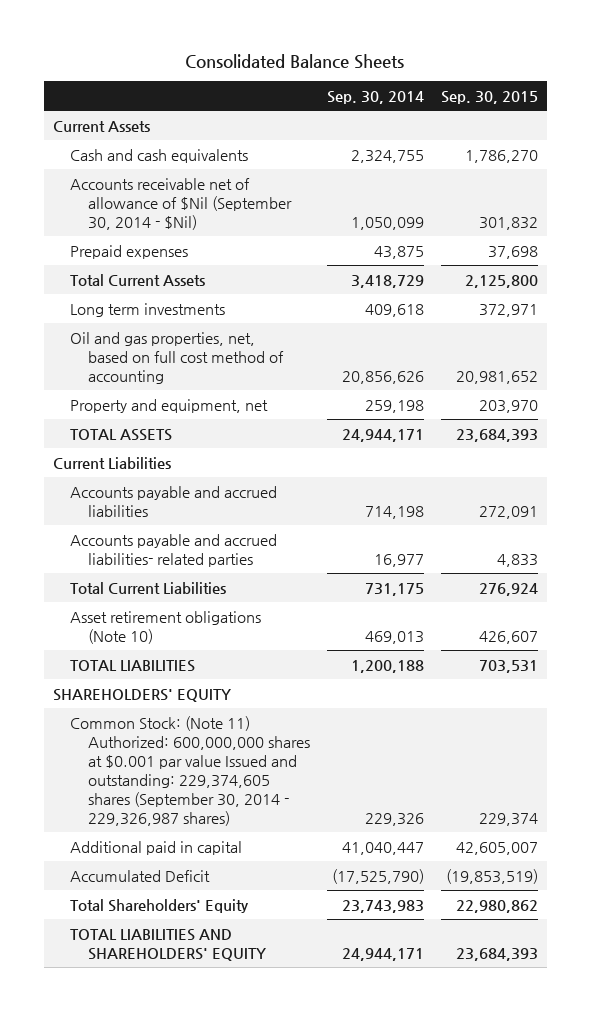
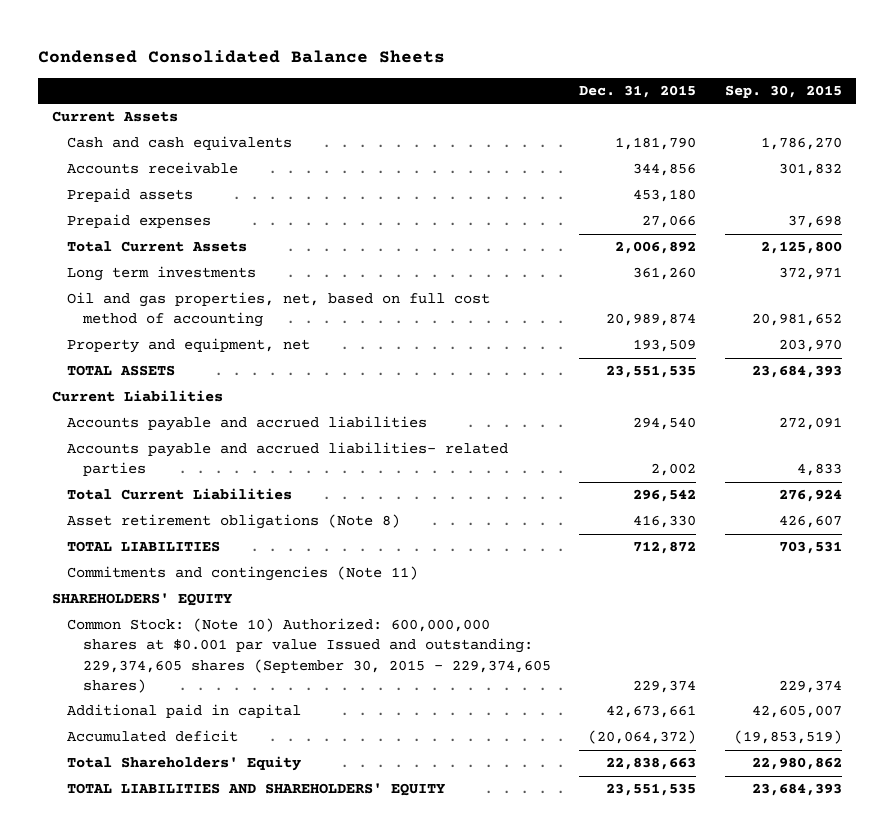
[185,53,405,69] Consolidated Balance Sheets -> [37,49,445,63] Condensed Consolidated Balance Sheets
[326,90,424,104] Sep. 30, 2014 -> none
none -> [579,84,697,98] Dec. 31, 2015
[70,177,292,230] Accounts receivable net of allowance of $Nil (September 30, 2014 - $Nil) -> [67,162,239,175] Accounts receivable
none -> [67,188,194,203] Prepaid assets
[70,610,262,644] Asset retirement obligations (Note 10) -> [67,514,401,530] Asset retirement obligations (Note 8)
none -> [67,566,419,582] Commitments and contingencies (Note 11)
[70,715,310,826] Common Stock: (Note 11) Authorized: 600,000,000 shares at $0.001 par value Issued and outstanding: 229,374,605 shares (September 30, 2014 - 229,326,987 shares) -> [67,618,551,693] Common Stock: (Note 10) Authorized: 600,000,000 shares at $0.001 par value Issued and outstanding: 229,374,605 shares (September 30, 2015 - 229,374,605 shares)
[70,869,211,882] Accumulated Deficit -> [67,730,239,743] Accumulated deficit

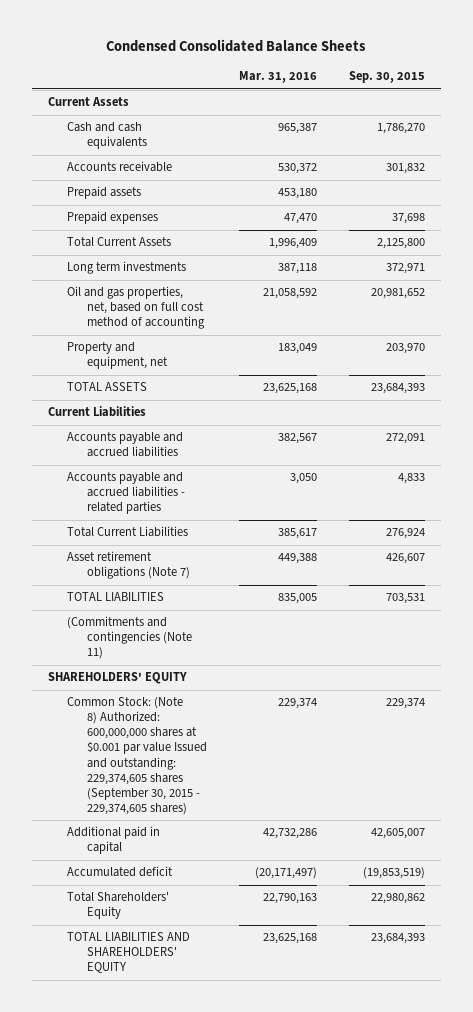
[579,84,697,98] Dec. 31, 2015 -> none
none -> [238,71,317,84] Mar. 31, 2016
[67,442,509,477] Accounts payable and accrued liabilities- related parties -> [67,472,185,515] Accounts payable and accrued liabilities - related parties
[67,514,401,530] Asset retirement obligations (Note 8) -> [67,551,190,580] Asset retirement obligations (Note 7)
[67,566,419,582] Commitments and contingencies (Note 11) -> [67,616,192,660] (Commitments and contingencies (Note 11)
[67,618,551,693] Common Stock: (Note 10) Authorized: 600,000,000 shares at $0.001 par value Issued and outstanding: 229,374,605 shares (September 30, 2015 - 229,374,605 shares) -> [67,697,207,815] Common Stock: (Note 8) Authorized: 600,000,000 shares at $0.001 par value Issued and outstanding: 229,374,605 shares (September 30, 2015 - 229,374,605 shares)

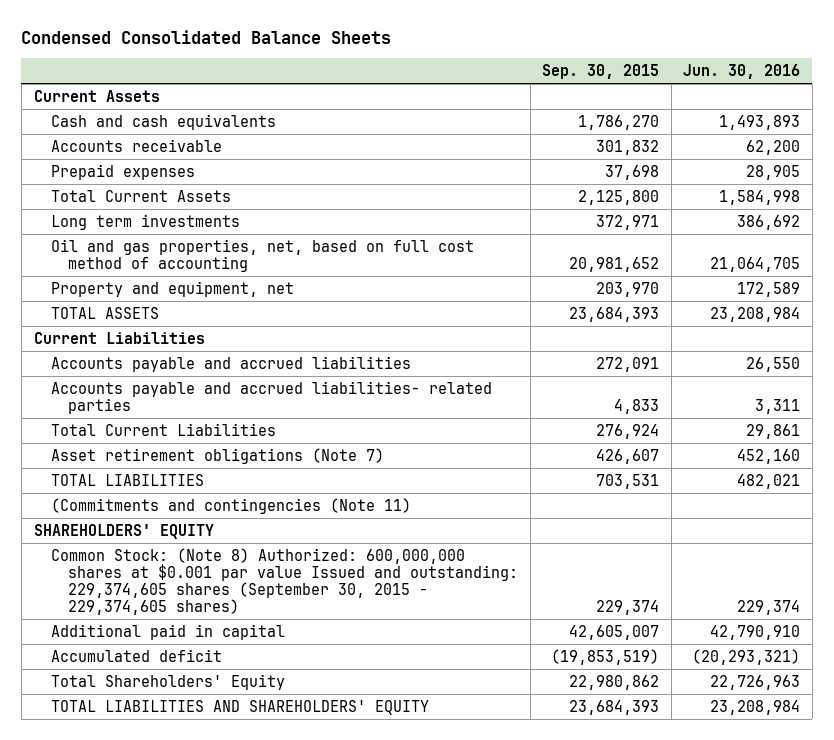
[238,71,317,84] Mar. 31, 2016 -> none
none -> [683,63,801,79] Jun. 30, 2016
[67,186,142,200] Prepaid assets -> none
[67,472,185,515] Accounts payable and accrued liabilities - related parties -> [50,380,492,414] Accounts payable and accrued liabilities- related parties

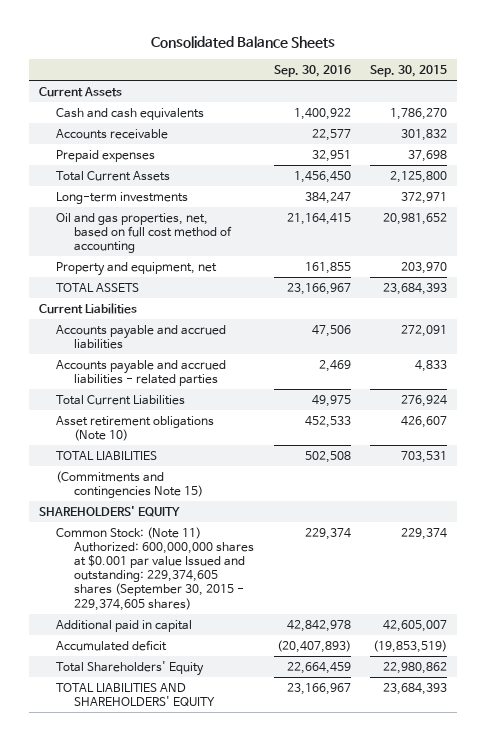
[21,29,392,44] Condensed Consolidated Balance Sheets -> [151,36,336,49] Consolidated Balance Sheets
[683,63,801,79] Jun. 30, 2016 -> none
none -> [273,64,351,77] Sep. 30, 2016
[50,213,240,230] Long term investments -> [56,191,189,204] Long-term investments
[50,380,492,414] Accounts payable and accrued liabilities- related parties -> [56,359,227,386] Accounts payable and accrued liabilities - related parties
[50,447,384,464] Asset retirement obligations (Note 7) -> [56,415,215,441] Asset retirement obligations (Note 10)
[50,497,411,514] (Commitments and contingencies (Note 11) -> [56,470,203,498] (Commitments and contingencies Note 15)
[50,547,519,616] Common Stock: (Note 8) Authorized: 600,000,000 shares at $0.001 par value Issued and outstanding: 229,374,605 shares (September 30, 2015 - 229,374,605 shares) -> [56,526,254,611] Common Stock: (Note 11) Authorized: 600,000,000 shares at $0.001 par value Issued and outstanding: 229,374,605 shares (September 30, 2015 - 229,374,605 shares)

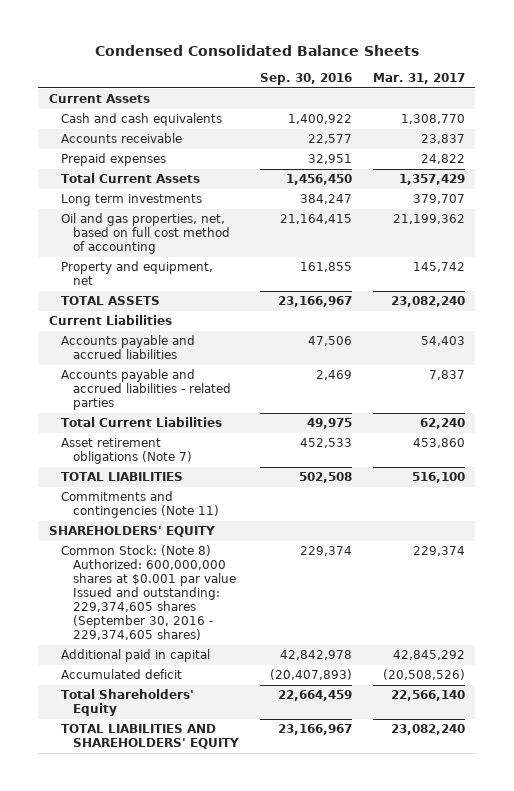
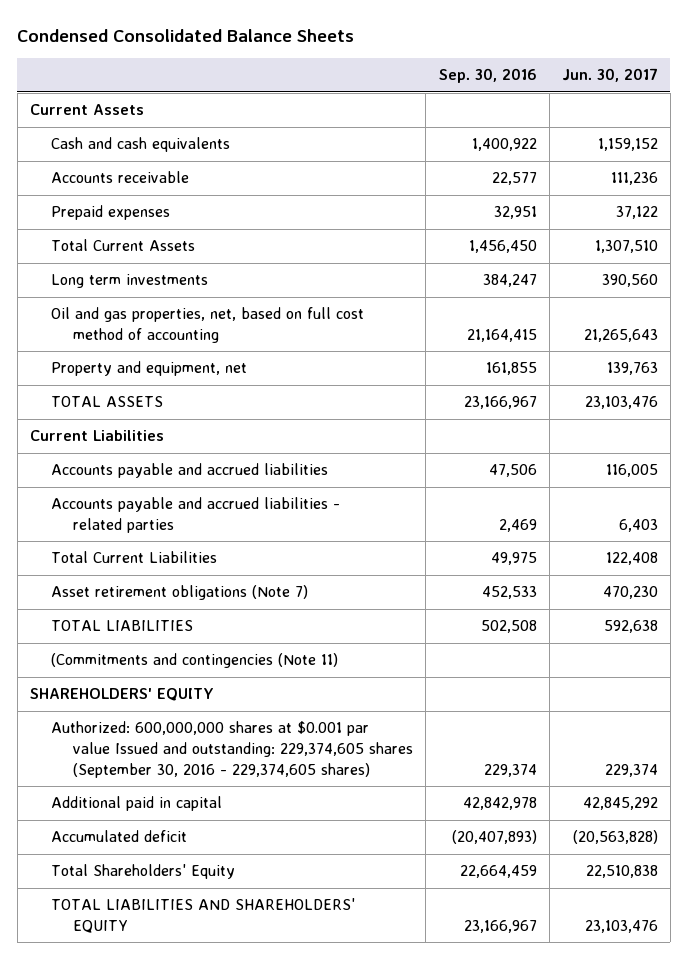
[372,73,465,85] Mar. 31, 2017 -> none
none -> [561,68,658,83] Jun. 30, 2017
[60,491,219,519] Commitments and contingencies (Note 11) -> [51,653,339,669] (Commitments and contingencies (Note 11)
[60,545,236,641] Common Stock: (Note 8) Authorized: 600,000,000 shares at $0.001 par value Issued and outstanding: 229,374,605 shares (September 30, 2016 - 229,374,605 shares) -> [51,721,414,778] Authorized: 600,000,000 shares at $0.001 par value Issued and outstanding: 229,374,605 shares (September 30, 2016 - 229,374,605 shares)

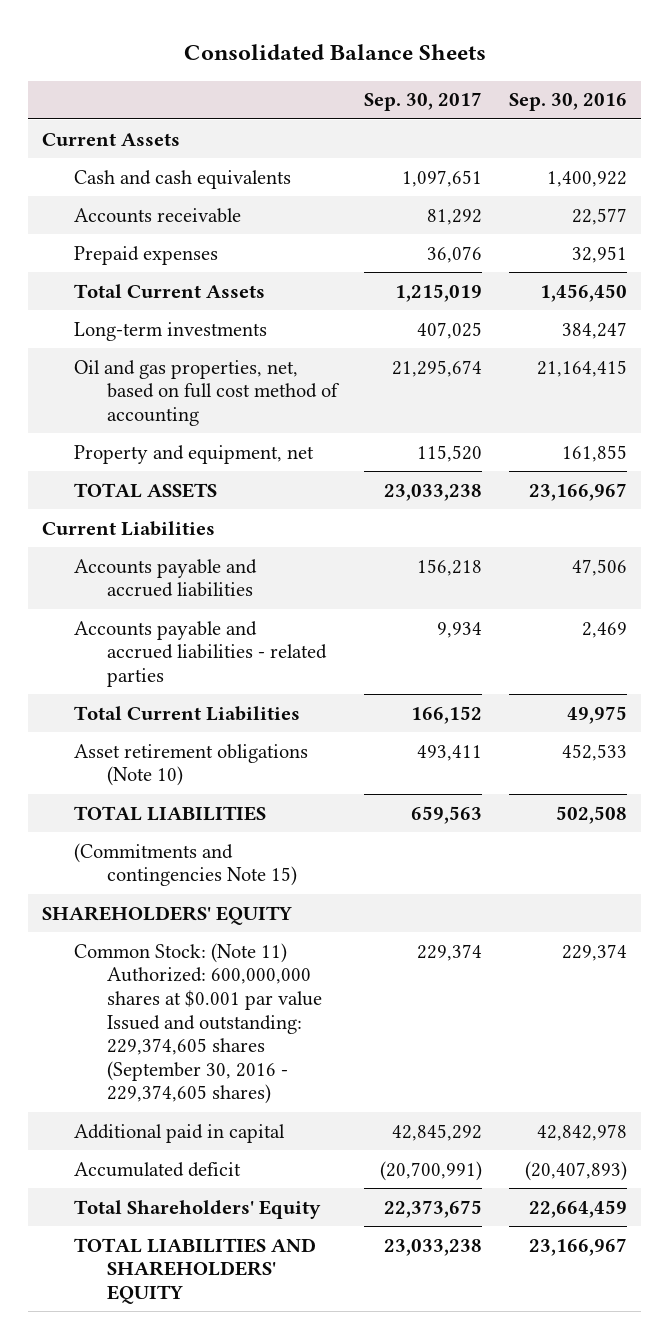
[17,29,355,43] Condensed Consolidated Balance Sheets -> [183,44,486,61] Consolidated Balance Sheets
[561,68,658,83] Jun. 30, 2017 -> none
none -> [364,92,483,112] Sep. 30, 2017
[51,274,209,289] Long term investments -> [74,321,268,341] Long-term investments
[51,585,309,601] Asset retirement obligations (Note 7) -> [74,743,309,787] Asset retirement obligations (Note 10)
[51,653,339,669] (Commitments and contingencies (Note 11) -> [74,842,297,887] (Commitments and contingencies Note 15)
[51,721,414,778] Authorized: 600,000,000 shares at $0.001 par value Issued and outstanding: 229,374,605 shares (September 30, 2016 - 229,374,605 shares) -> [74,942,322,1105] Common Stock: (Note 11) Authorized: 600,000,000 shares at $0.001 par value Issued and outstanding: 229,374,605 shares (September 30, 2016 - 229,374,605 shares)

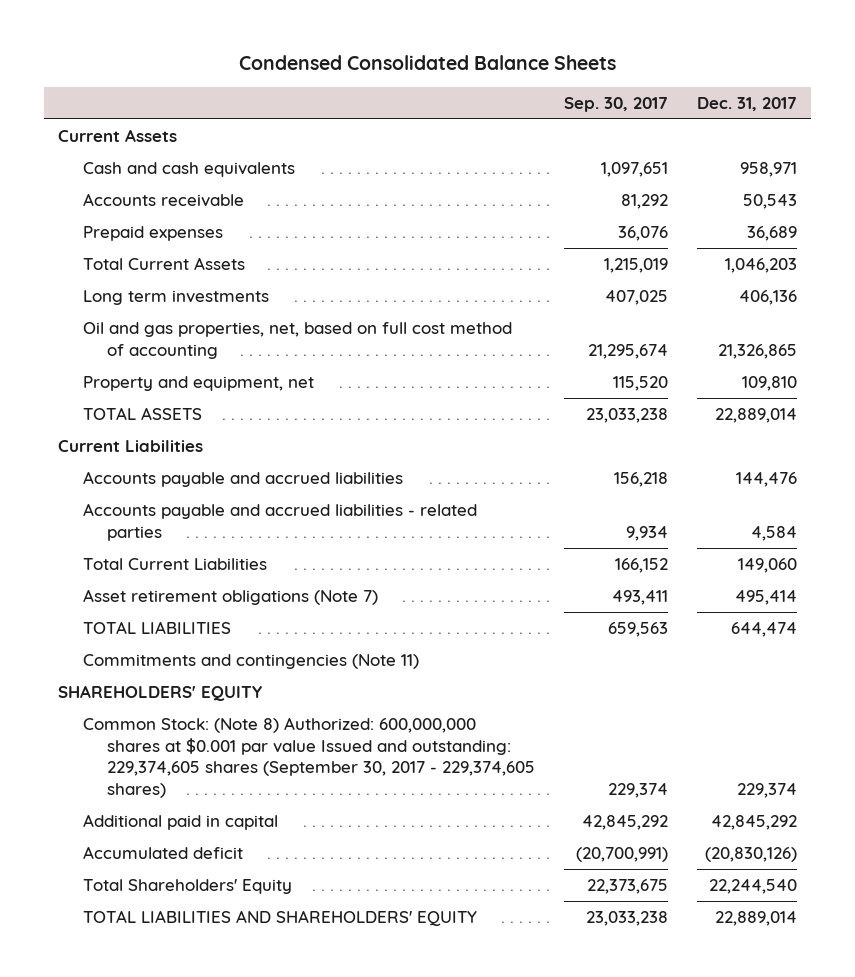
[183,44,486,61] Consolidated Balance Sheets -> [238,54,616,70] Condensed Consolidated Balance Sheets
[509,93,628,112] Sep. 30, 2016 -> none
none -> [696,96,797,111] Dec. 31, 2017
[74,321,268,341] Long-term investments -> [82,289,269,305] Long term investments
[74,743,309,787] Asset retirement obligations (Note 10) -> [82,588,378,605] Asset retirement obligations (Note 7)
[74,842,297,887] (Commitments and contingencies Note 15) -> [82,653,419,669] Commitments and contingencies (Note 11)
[74,942,322,1105] Common Stock: (Note 11) Authorized: 600,000,000 shares at $0.001 par value Issued and outstanding: 229,374,605 shares (September 30, 2016 - 229,374,605 shares) -> [82,716,536,798] Common Stock: (Note 8) Authorized: 600,000,000 shares at $0.001 par value Issued and outstanding: 229,374,605 shares (September 30, 2017 - 229,374,605 shares)

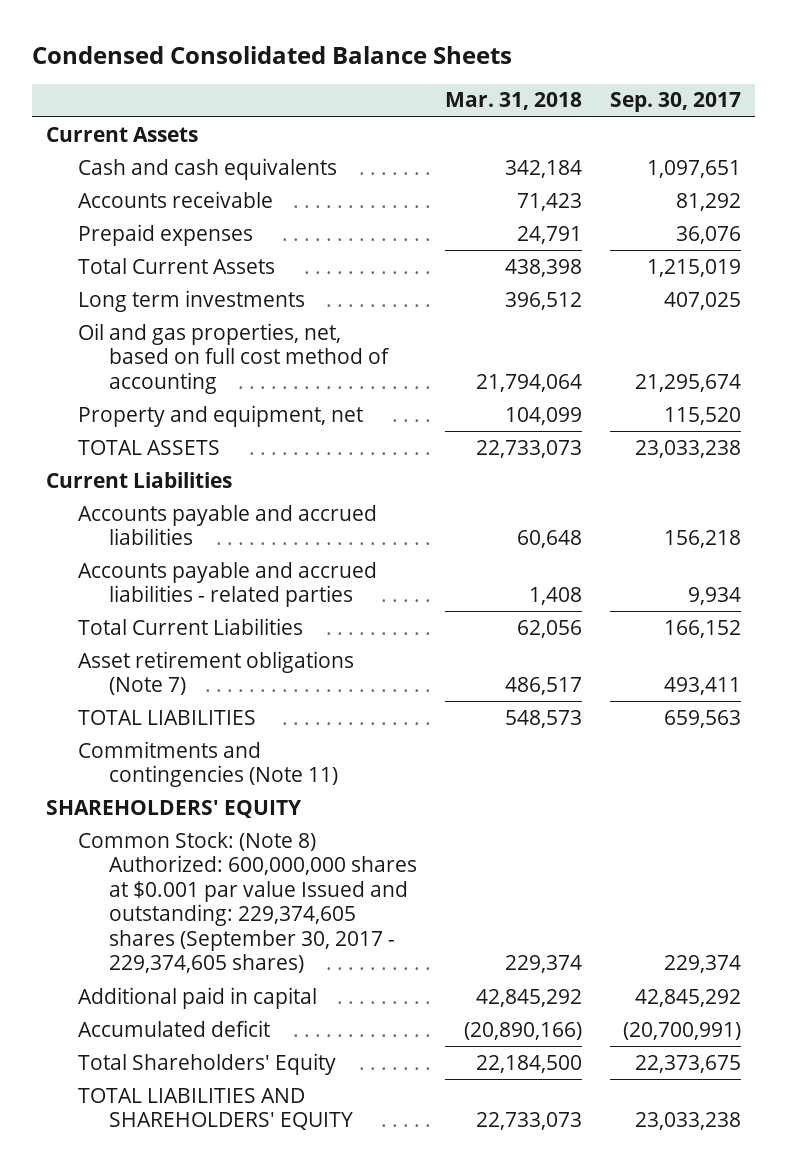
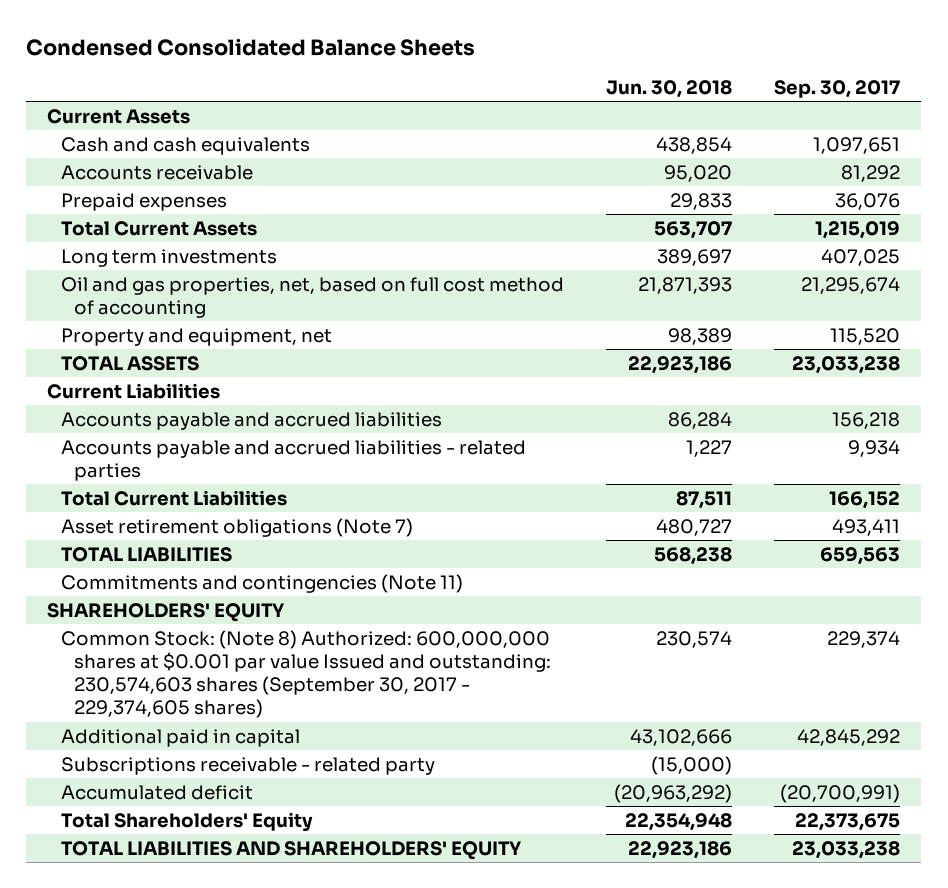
[445,92,583,111] Mar. 31, 2018 -> none
none -> [605,80,732,99] Jun. 30, 2018
[77,831,418,974] Common Stock: (Note 8) Authorized: 600,000,000 shares at $0.001 par value Issued and outstanding: 229,374,605 shares (September 30, 2017 - 229,374,605 shares) -> [60,629,551,719] Common Stock: (Note 8) Authorized: 600,000,000 shares at $0.001 par value Issued and outstanding: 230,574,603 shares (September 30, 2017 - 229,374,605 shares)
none -> [60,756,435,775] Subscriptions receivable - related party

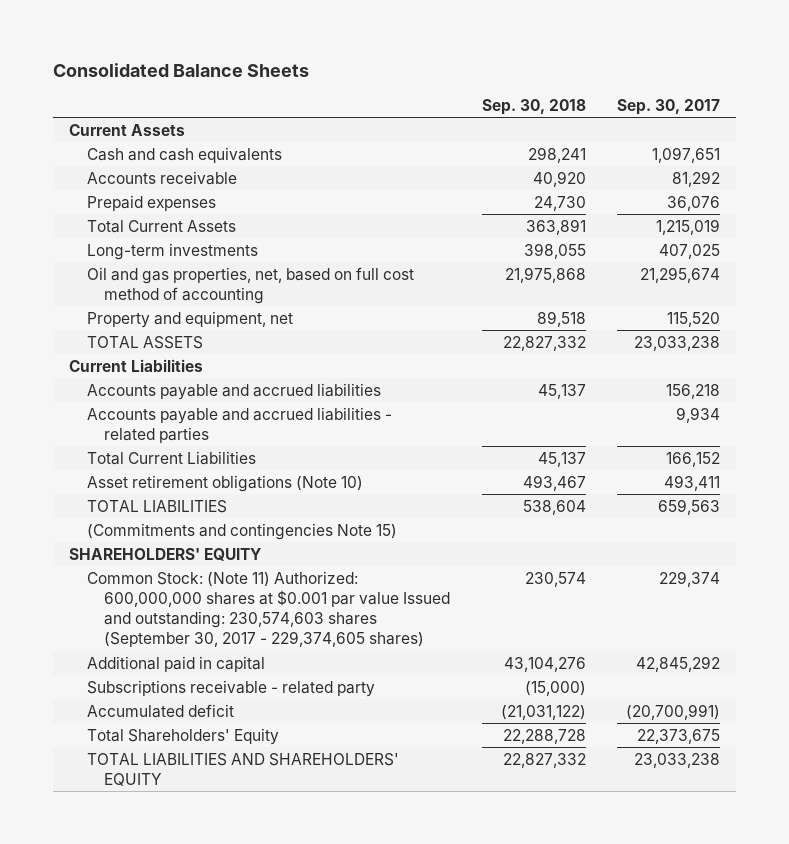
[26,37,476,56] Condensed Consolidated Balance Sheets -> [53,63,310,78] Consolidated Balance Sheets
[605,80,732,99] Jun. 30, 2018 -> none
none -> [481,98,586,115] Sep. 30, 2018
[60,248,277,267] Long term investments -> [86,242,258,260] Long-term investments
[60,517,413,537] Asset retirement obligations (Note 7) -> [86,474,363,492] Asset retirement obligations (Note 10)
[60,573,463,593] Commitments and contingencies (Note 11) -> [86,522,397,540] (Commitments and contingencies Note 15)
[60,629,551,719] Common Stock: (Note 8) Authorized: 600,000,000 shares at $0.001 par value Issued and outstanding: 230,574,603 shares (September 30, 2017 - 229,374,605 shares) -> [86,570,451,648] Common Stock: (Note 11) Authorized: 600,000,000 shares at $0.001 par value Issued and outstanding: 230,574,603 shares (September 30, 2017 - 229,374,605 shares)

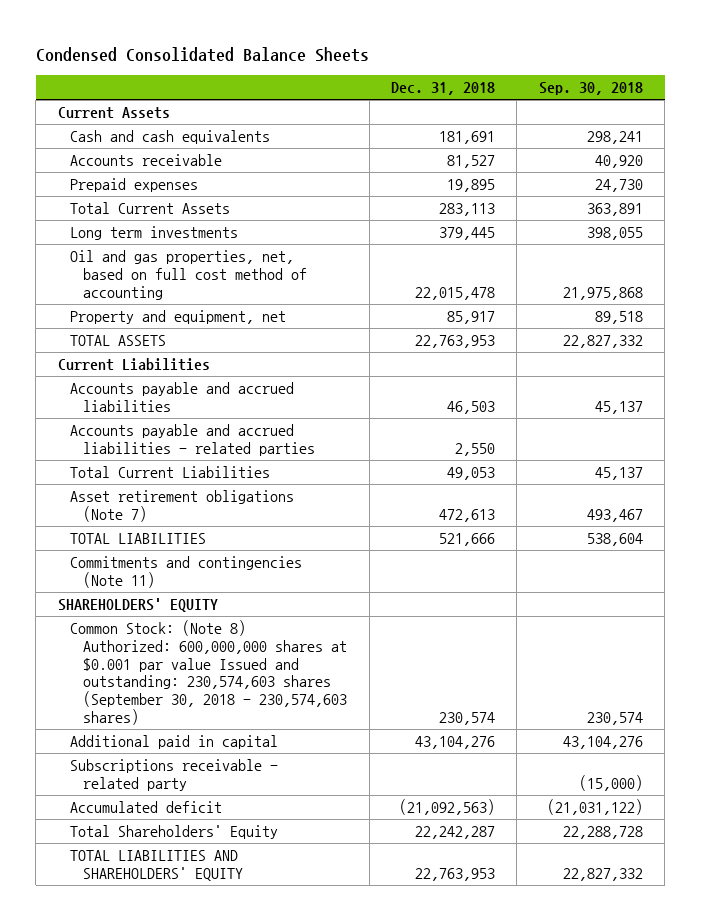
[53,63,310,78] Consolidated Balance Sheets -> [35,46,369,62] Condensed Consolidated Balance Sheets
[617,98,721,115] Sep. 30, 2017 -> none
none -> [390,82,495,96] Dec. 31, 2018
[86,242,258,260] Long-term investments -> [70,225,239,240] Long term investments
[86,474,363,492] Asset retirement obligations (Note 10) -> [70,489,295,522] Asset retirement obligations (Note 7)
[86,522,397,540] (Commitments and contingencies Note 15) -> [70,555,303,588] Commitments and contingencies (Note 11)
[86,570,451,648] Common Stock: (Note 11) Authorized: 600,000,000 shares at $0.001 par value Issued and outstanding: 230,574,603 shares (September 30, 2017 - 229,374,605 shares) -> [70,619,348,726] Common Stock: (Note 8) Authorized: 600,000,000 shares at $0.001 par value Issued and outstanding: 230,574,603 shares (September 30, 2018 - 230,574,603 shares)

